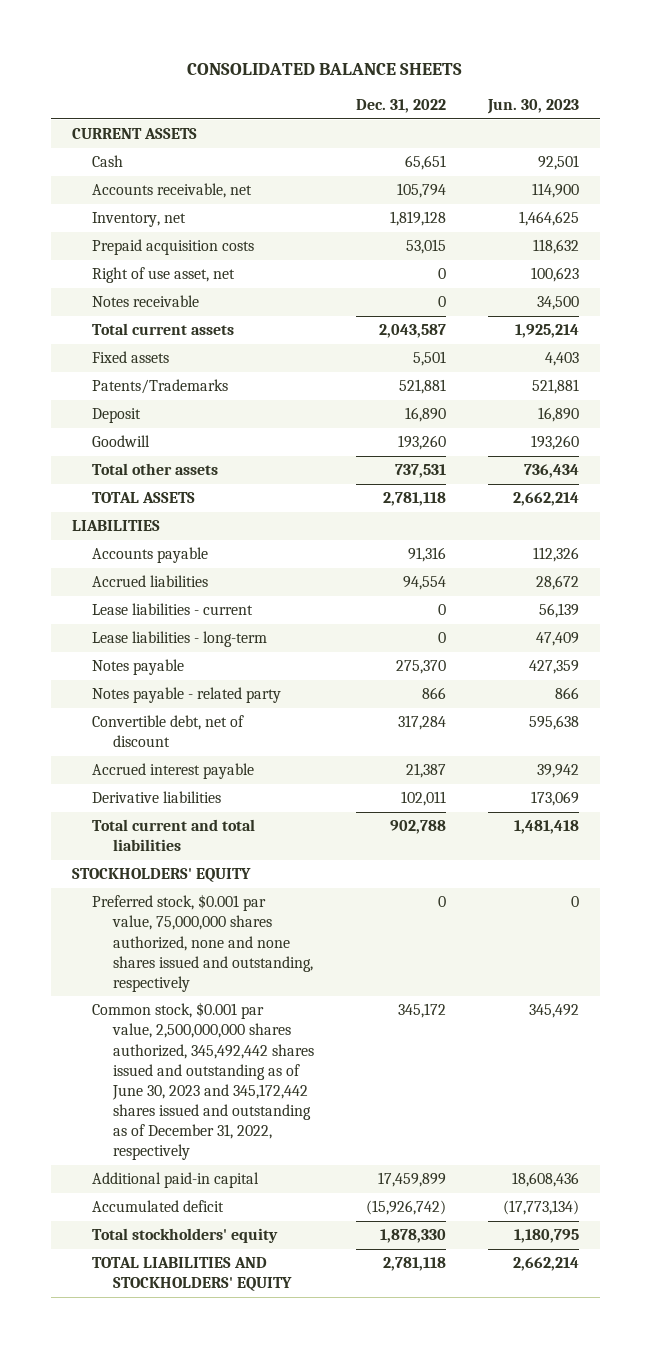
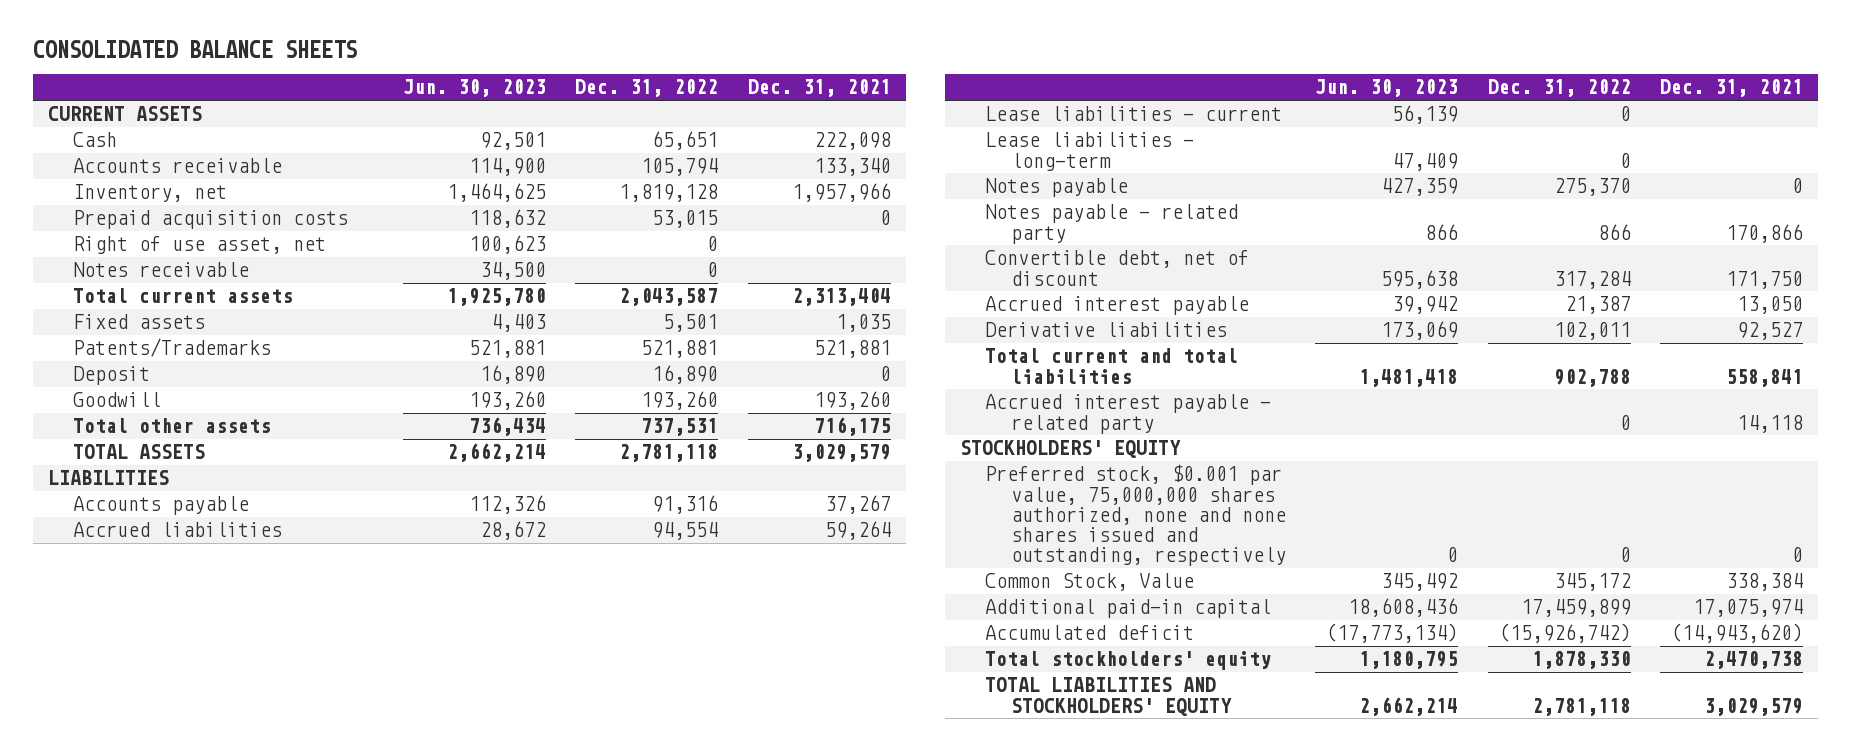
none -> [747,79,891,98] Dec. 31, 2021
[92,183,253,199] Accounts receivable, net -> [73,158,283,174] Accounts receivable
[515,324,580,339] 1,925,214 -> [446,288,546,307] 1,925,780
none -> [985,394,1272,434] Accrued interest payable - related party
[92,1002,314,1161] Common stock, $0.001 par value, 2,500,000,000 shares authorized, 345,492,442 shares issued and outstanding as of June 30, 2023 and 345,172,442 shares issued and outstanding as of December 31, 2022, respectively -> [985,573,1195,592] Common Stock, Value

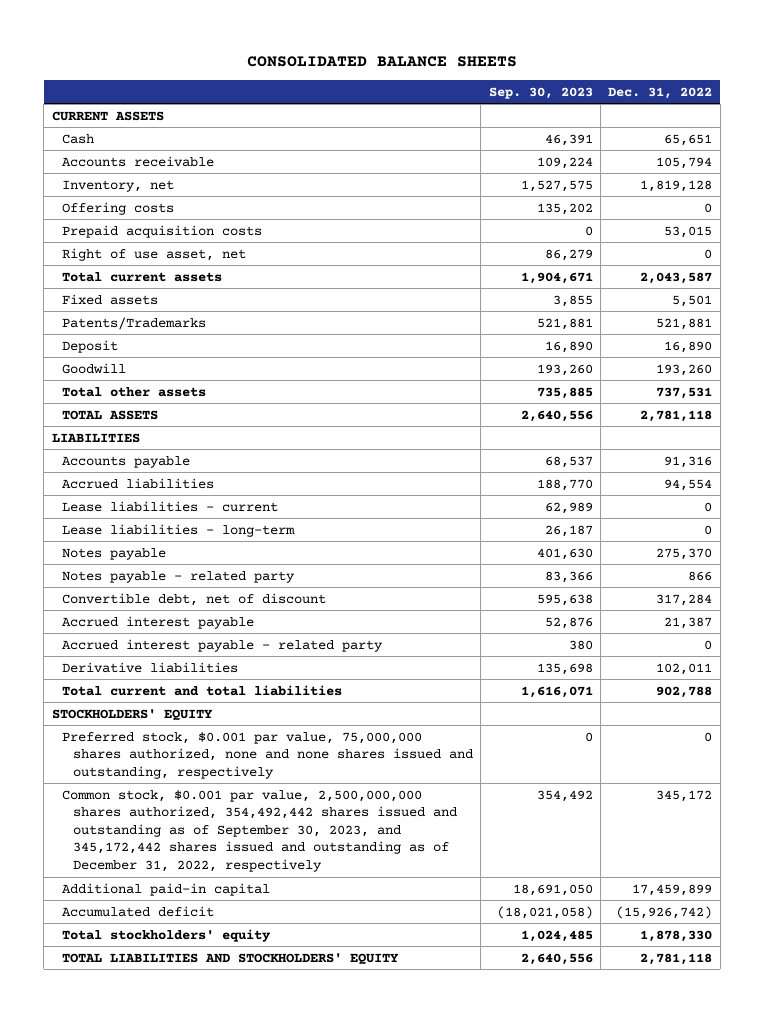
[402,79,546,98] Jun. 30, 2023 -> none
[747,79,891,98] Dec. 31, 2021 -> none
none -> [488,86,593,99] Sep. 30, 2023
none -> [62,201,175,215] Offering costs
[73,262,250,278] Notes receivable -> none
[985,394,1272,434] Accrued interest payable - related party -> [62,638,384,652] Accrued interest payable - related party
[985,573,1195,592] Common Stock, Value -> [62,789,457,873] Common stock, $0.001 par value, 2,500,000,000 shares authorized, 354,492,442 shares issued and outstanding as of September 30, 2023, and 345,172,442 shares issued and outstanding as of December 31, 2022, respectively

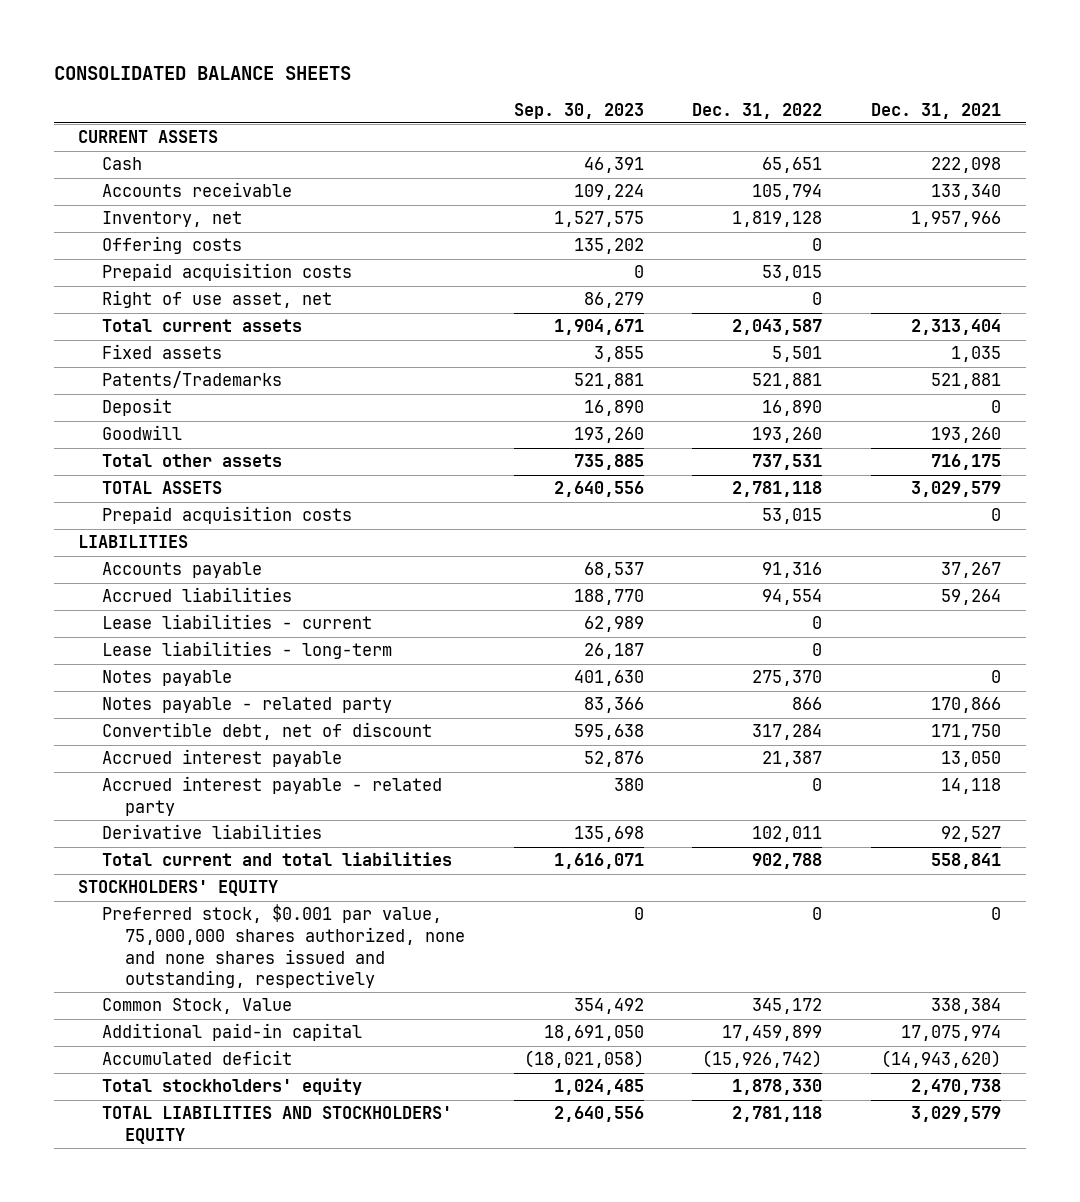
none -> [871,102,1002,119] Dec. 31, 2021
none -> [101,506,352,525] Prepaid acquisition costs
[62,789,457,873] Common stock, $0.001 par value, 2,500,000,000 shares authorized, 354,492,442 shares issued and outstanding as of September 30, 2023, and 345,172,442 shares issued and outstanding as of December 31, 2022, respectively -> [101,998,292,1015] Common Stock, Value

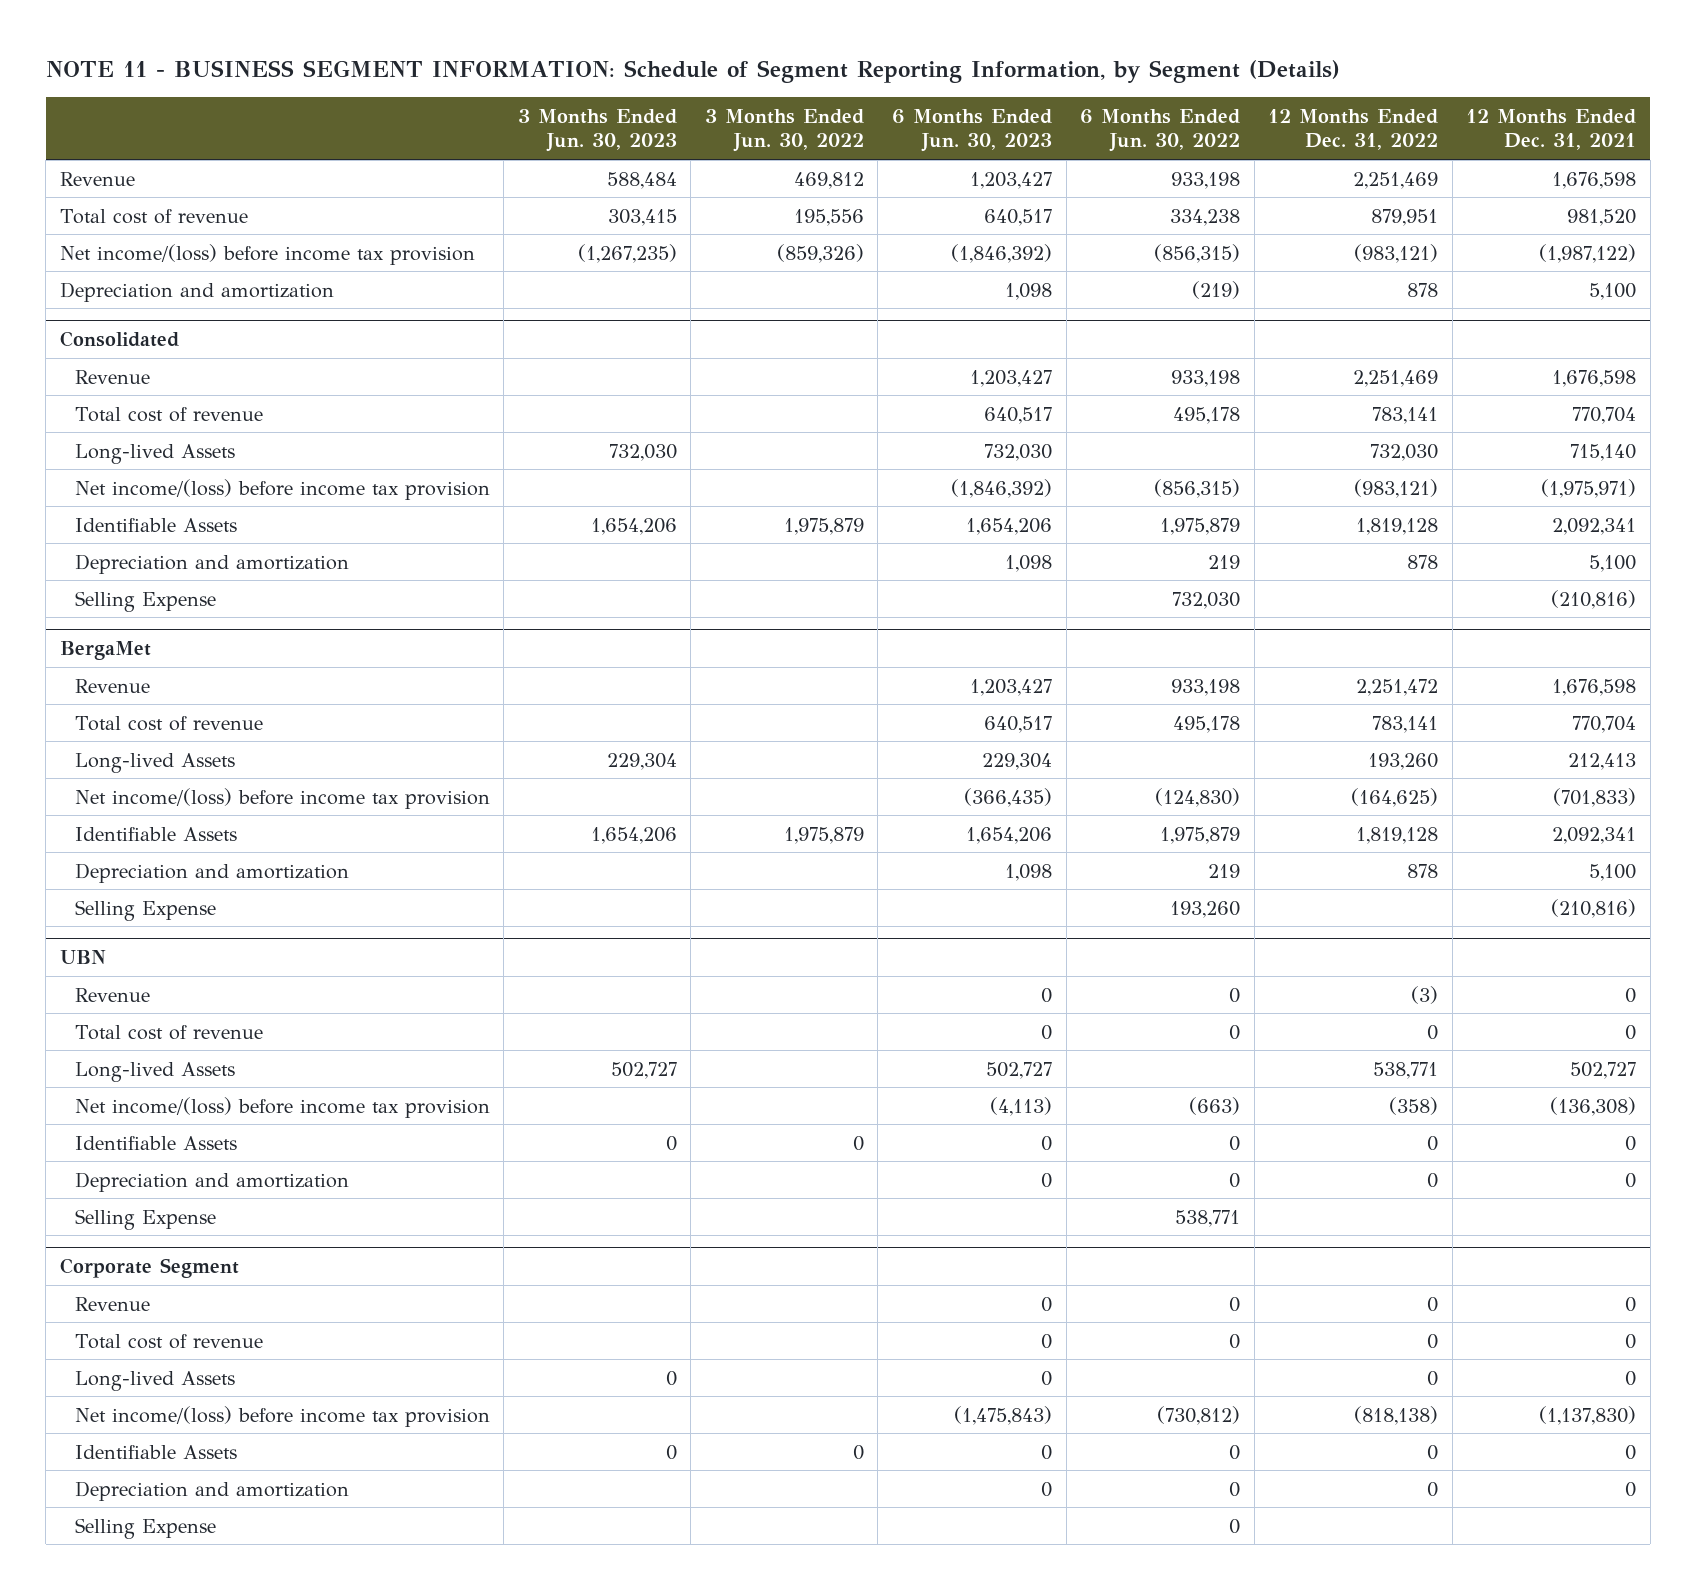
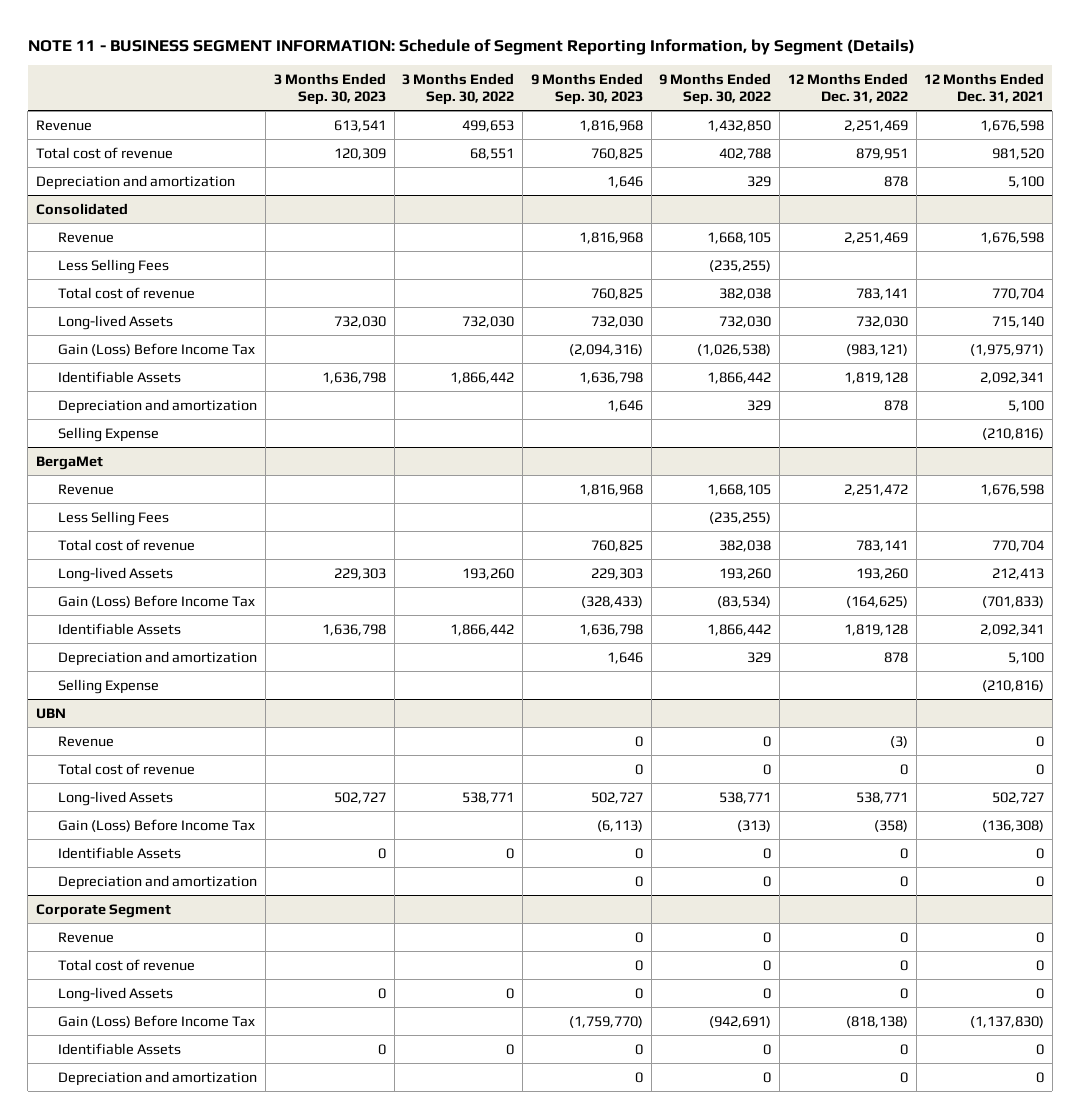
[517,108,677,153] 3 Months Ended Jun. 30, 2023 -> none
[704,108,864,153] 3 Months Ended Jun. 30, 2022 -> none
[891,108,1052,153] 6 Months Ended Jun. 30, 2023 -> none
[1080,108,1241,153] 6 Months Ended Jun. 30, 2022 -> none
none -> [273,72,386,105] 3 Months Ended Sep. 30, 2023
none -> [402,72,515,105] 3 Months Ended Sep. 30, 2022
none -> [530,72,643,105] 9 Months Ended Sep. 30, 2023
none -> [659,72,772,105] 9 Months Ended Sep. 30, 2022
[59,243,475,265] Net income/(loss) before income tax provision -> none
none -> [58,258,170,274] Less Selling Fees
[74,478,490,500] Net income/(loss) before income tax provision -> [58,342,256,356] Gain (Loss) Before Income Tax
none -> [58,510,170,526] Less Selling Fees
[74,787,490,809] Net income/(loss) before income tax provision -> [58,594,256,608] Gain (Loss) Before Income Tax
[74,1096,490,1118] Net income/(loss) before income tax provision -> [58,818,256,832] Gain (Loss) Before Income Tax
[74,1208,216,1230] Selling Expense -> none
[74,1405,490,1427] Net income/(loss) before income tax provision -> [58,1014,256,1028] Gain (Loss) Before Income Tax
[74,1517,216,1539] Selling Expense -> none

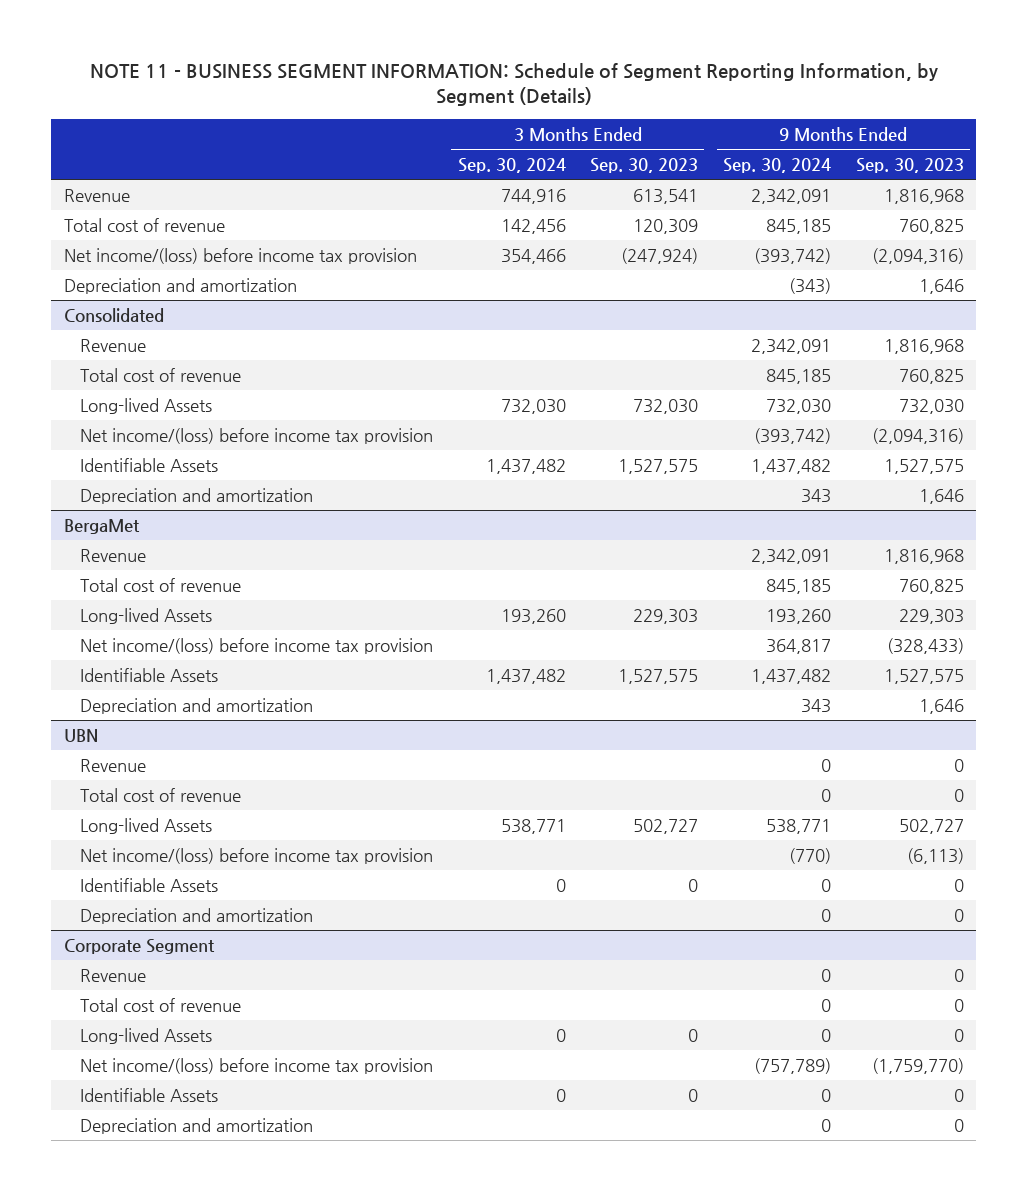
[402,72,515,105] 3 Months Ended Sep. 30, 2022 -> none
[659,72,772,105] 9 Months Ended Sep. 30, 2022 -> none
[787,72,908,103] 12 Months Ended Dec. 31, 2022 -> none
[924,72,1045,103] 12 Months Ended Dec. 31, 2021 -> none
none -> [457,157,566,173] Sep. 30, 2024
none -> [722,157,831,173] Sep. 30, 2024
none -> [63,247,417,264] Net income/(loss) before income tax provision
[58,258,170,274] Less Selling Fees -> none
[58,342,256,356] Gain (Loss) Before Income Tax -> [79,427,433,444] Net income/(loss) before income tax provision
[321,371,386,384] 1,636,798 -> [618,458,699,474] 1,527,575
[578,371,643,384] 1,636,798 -> [883,458,964,474] 1,527,575
[58,426,160,442] Selling Expense -> none
[58,510,170,526] Less Selling Fees -> none
[58,594,256,608] Gain (Loss) Before Income Tax -> [79,637,433,654] Net income/(loss) before income tax provision
[321,623,386,636] 1,636,798 -> [618,668,699,684] 1,527,575
[578,623,643,636] 1,636,798 -> [883,668,964,684] 1,527,575
[58,678,160,694] Selling Expense -> none
[58,818,256,832] Gain (Loss) Before Income Tax -> [79,847,433,864] Net income/(loss) before income tax provision
[58,1014,256,1028] Gain (Loss) Before Income Tax -> [79,1057,433,1074] Net income/(loss) before income tax provision

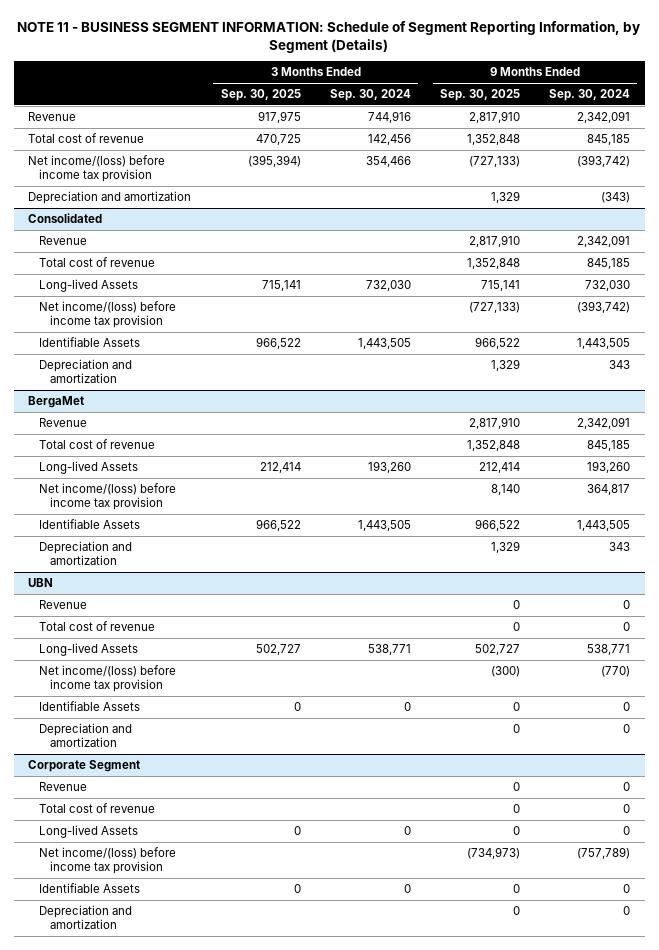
[590,157,699,173] Sep. 30, 2023 -> none
[855,157,964,173] Sep. 30, 2023 -> none
none -> [220,89,301,102] Sep. 30, 2025
none -> [439,89,520,102] Sep. 30, 2025
[485,458,566,474] 1,437,482 -> [357,338,411,350] 1,443,505
[750,458,831,474] 1,437,482 -> [577,338,631,350] 1,443,505
[485,668,566,684] 1,437,482 -> [357,520,411,532] 1,443,505
[750,668,831,684] 1,437,482 -> [577,520,631,532] 1,443,505

